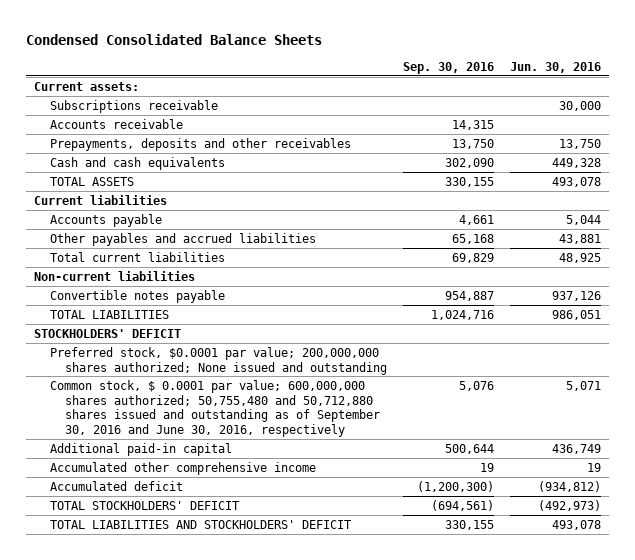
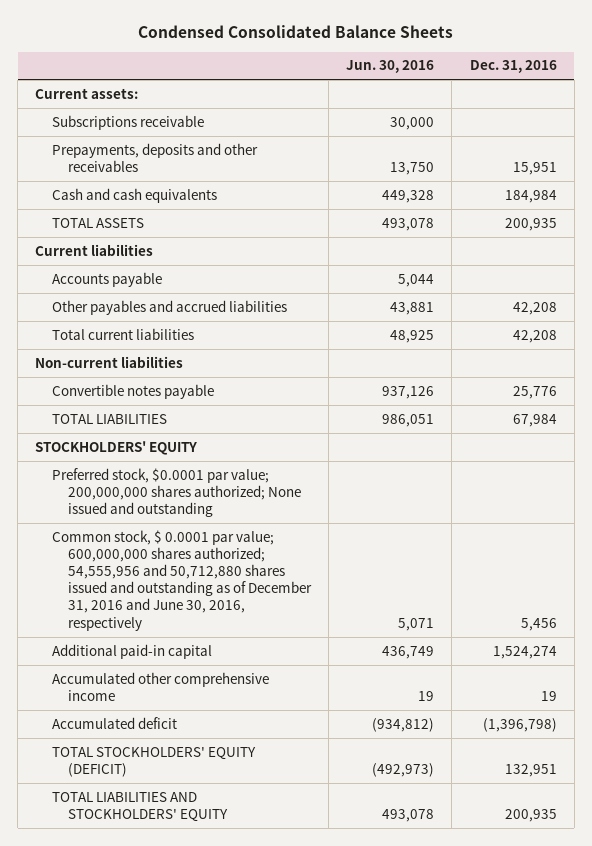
[403,61,495,74] Sep. 30, 2016 -> none
none -> [469,60,557,74] Dec. 31, 2016
[49,118,183,129] Accounts receivable -> none
[33,328,181,338] STOCKHOLDERS' DEFICIT -> [35,440,198,455] STOCKHOLDERS' EQUITY
[49,379,381,438] Common stock, $ 0.0001 par value; 600,000,000 shares authorized; 50,755,480 and 50,712,880 shares issued and outstanding as of September 30, 2016 and June 30, 2016, respectively -> [51,529,312,631] Common stock, $ 0.0001 par value; 600,000,000 shares authorized; 54,555,956 and 50,712,880 shares issued and outstanding as of December 31, 2016 and June 30, 2016, respectively
[49,500,239,510] TOTAL STOCKHOLDERS' DEFICIT -> [51,746,256,777] TOTAL STOCKHOLDERS' EQUITY (DEFICIT)
[49,519,351,529] TOTAL LIABILITIES AND STOCKHOLDERS' DEFICIT -> [51,791,228,822] TOTAL LIABILITIES AND STOCKHOLDERS' EQUITY

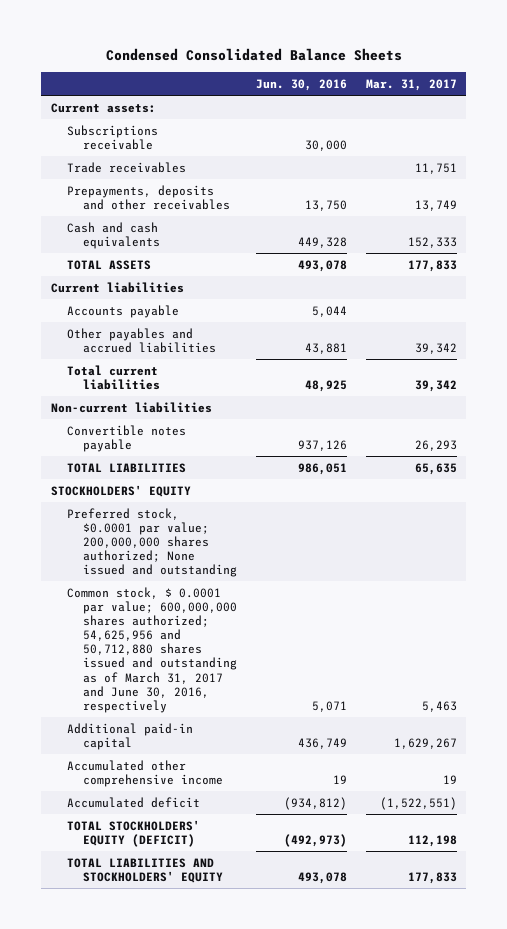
[469,60,557,74] Dec. 31, 2016 -> none
none -> [365,79,457,92] Mar. 31, 2017
none -> [66,161,186,173] Trade receivables
[51,529,312,631] Common stock, $ 0.0001 par value; 600,000,000 shares authorized; 54,555,956 and 50,712,880 shares issued and outstanding as of December 31, 2016 and June 30, 2016, respectively -> [66,586,238,714] Common stock, $ 0.0001 par value; 600,000,000 shares authorized; 54,625,956 and 50,712,880 shares issued and outstanding as of March 31, 2017 and June 30, 2016, respectively

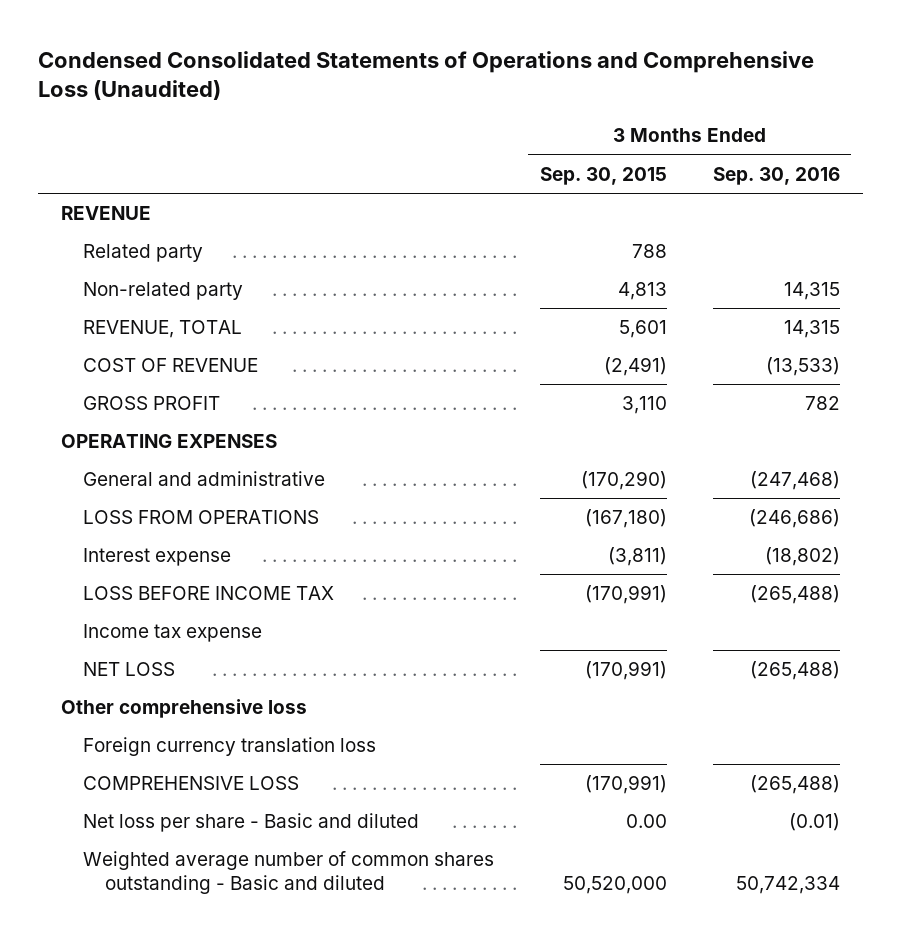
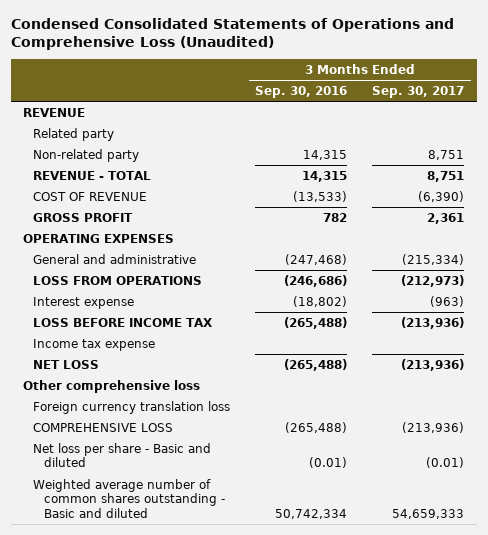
[539,166,667,185] Sep. 30, 2015 -> none
none -> [372,86,465,99] Sep. 30, 2017
[82,320,242,339] REVENUE, TOTAL -> [33,170,152,180] REVENUE - TOTAL

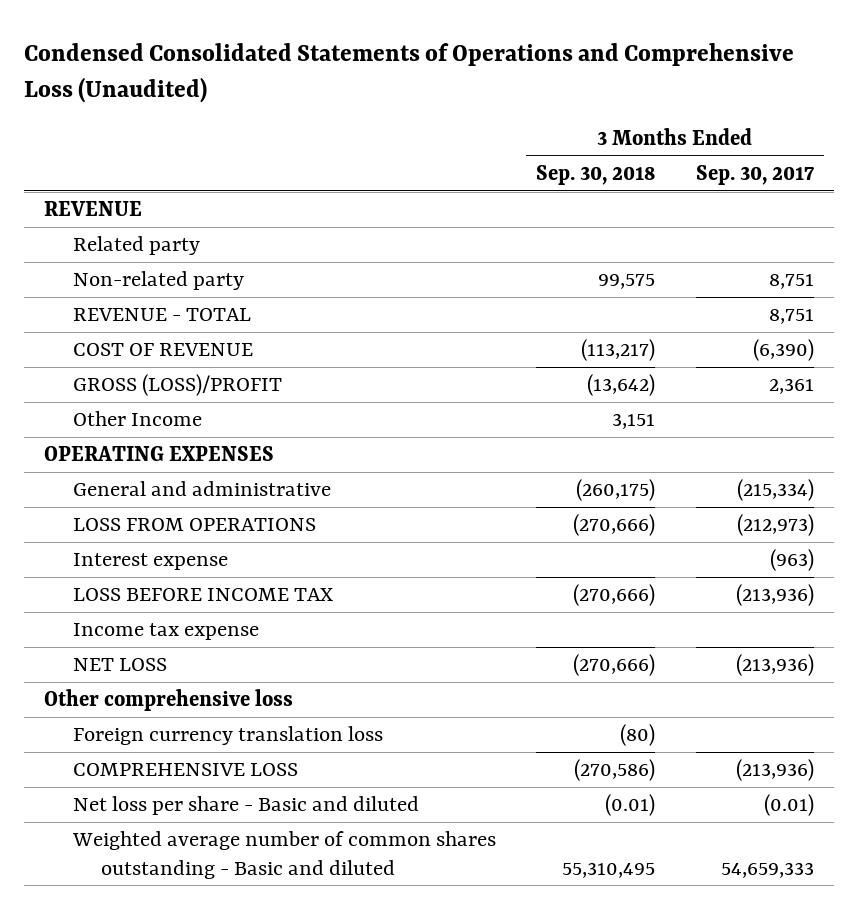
[255,86,348,99] Sep. 30, 2016 -> none
none -> [536,164,656,185] Sep. 30, 2018
[33,212,134,222] GROSS PROFIT -> [72,374,282,397] GROSS (LOSS)/PROFIT
none -> [72,411,202,427] Other Income

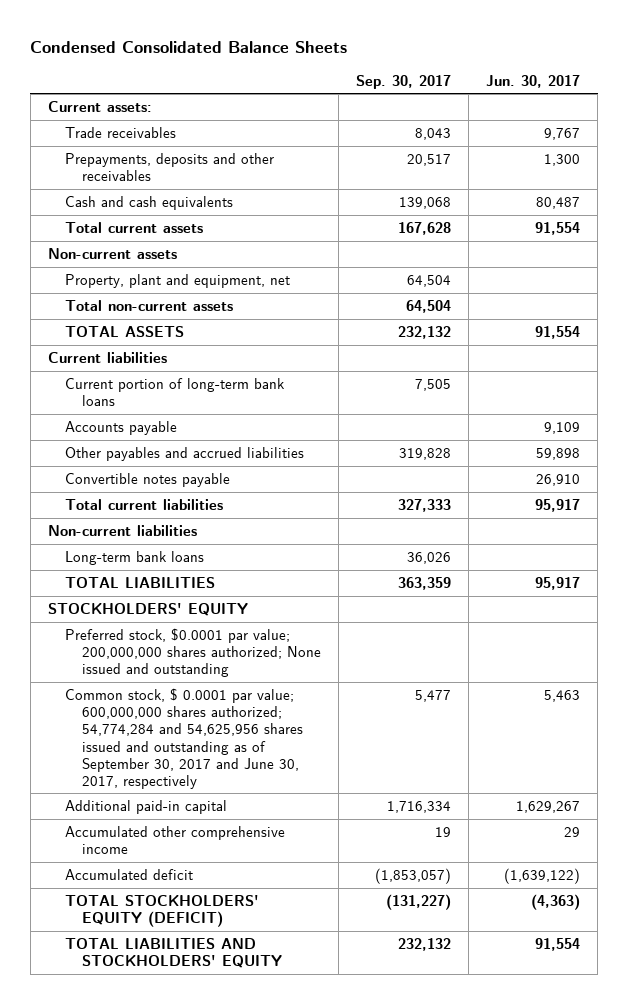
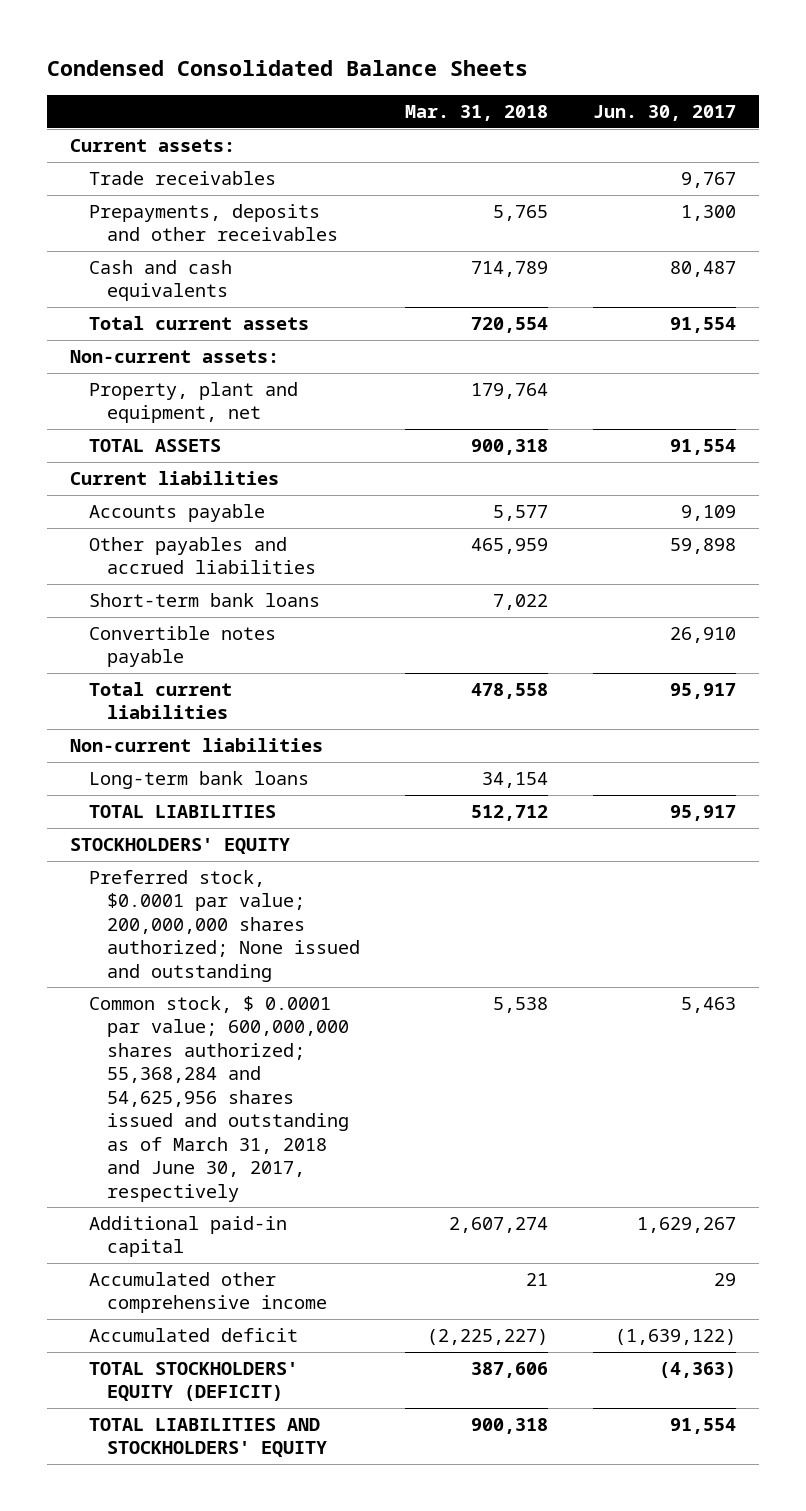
[355,74,451,89] Sep. 30, 2017 -> none
none -> [405,105,549,122] Mar. 31, 2018
[47,247,177,259] Non-current assets -> [69,350,279,364] Non-current assets:
[64,299,233,311] Total non-current assets -> none
[64,377,285,407] Current portion of long-term bank loans -> none
none -> [88,593,320,608] Short-term bank loans
[64,687,303,789] Common stock, $ 0.0001 par value; 600,000,000 shares authorized; 54,774,284 and 54,625,956 shares issued and outstanding as of September 30, 2017 and June 30, 2017, respectively -> [88,996,350,1202] Common stock, $ 0.0001 par value; 600,000,000 shares authorized; 55,368,284 and 54,625,956 shares issued and outstanding as of March 31, 2018 and June 30, 2017, respectively

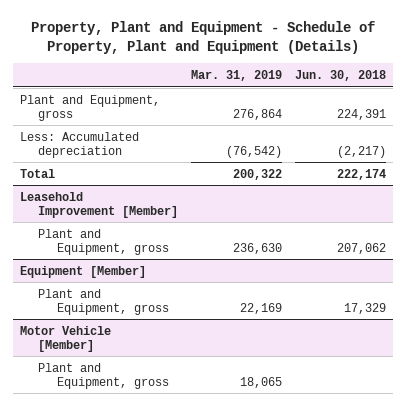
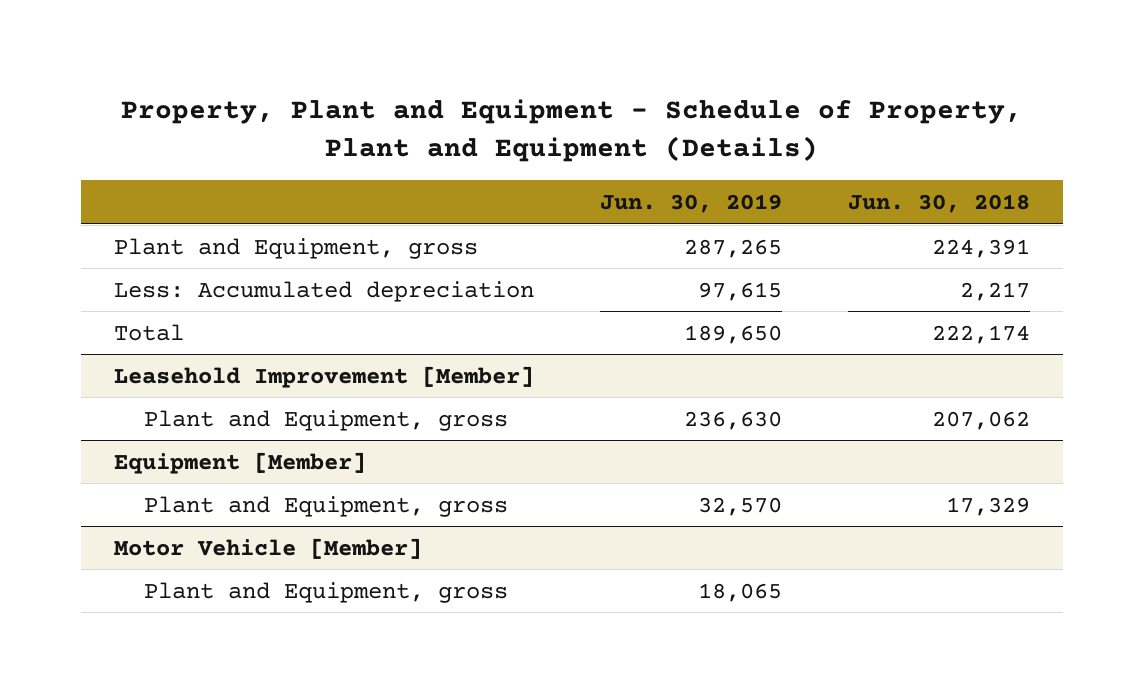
[191,69,283,81] Mar. 31, 2019 -> none
none -> [599,193,782,213] Jun. 30, 2019
[337,145,387,158] (2,217) -> [960,281,1031,301] 2,217

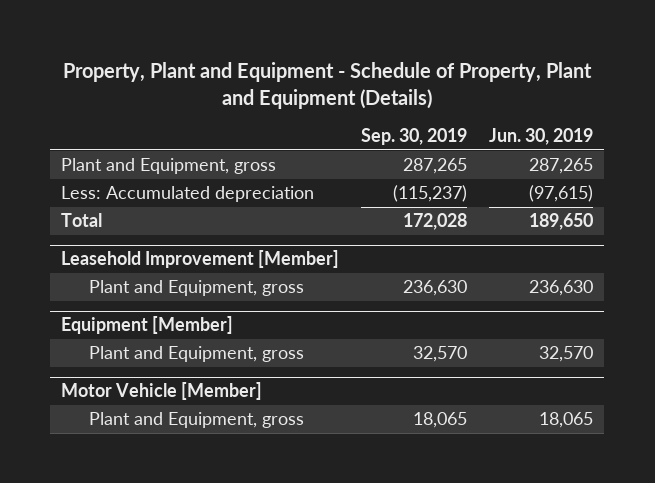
[848,193,1031,213] Jun. 30, 2018 -> none
none -> [361,128,468,146] Sep. 30, 2019
[697,281,782,301] 97,615 -> [529,185,594,203] (97,615)

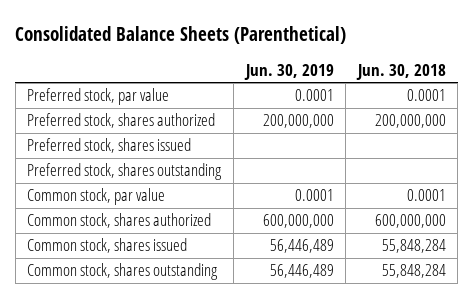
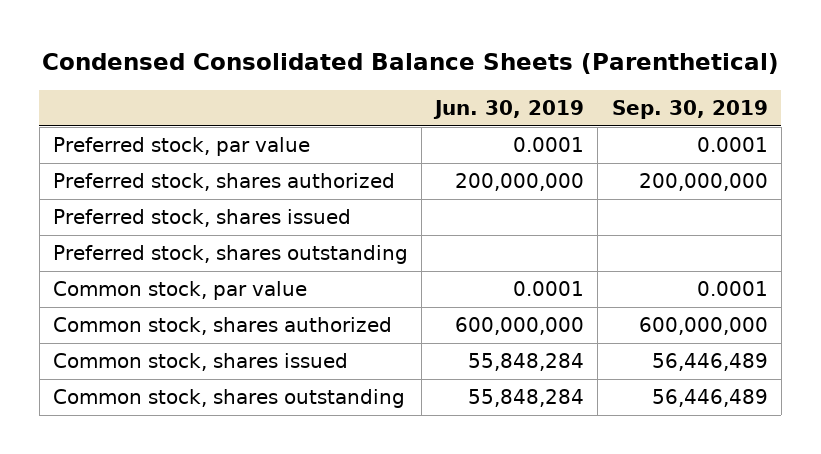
[15,26,347,45] Consolidated Balance Sheets (Parenthetical) -> [42,52,780,74] Condensed Consolidated Balance Sheets (Parenthetical)
[355,63,446,80] Jun. 30, 2018 -> none
none -> [611,100,768,120] Sep. 30, 2019
[269,239,334,254] 56,446,489 -> [468,353,585,372] 55,848,284
[269,264,334,279] 56,446,489 -> [468,389,585,408] 55,848,284

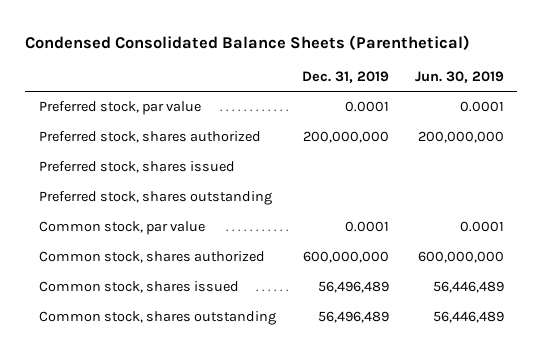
[611,100,768,120] Sep. 30, 2019 -> none
none -> [301,71,389,84] Dec. 31, 2019
[468,353,585,372] 55,848,284 -> [433,281,505,294] 56,446,489
[468,389,585,408] 55,848,284 -> [433,311,505,324] 56,446,489

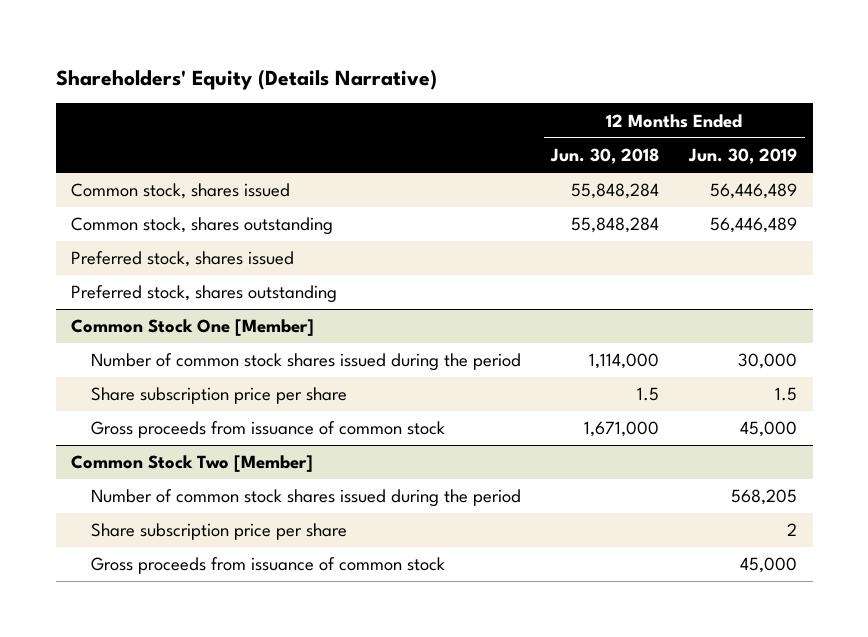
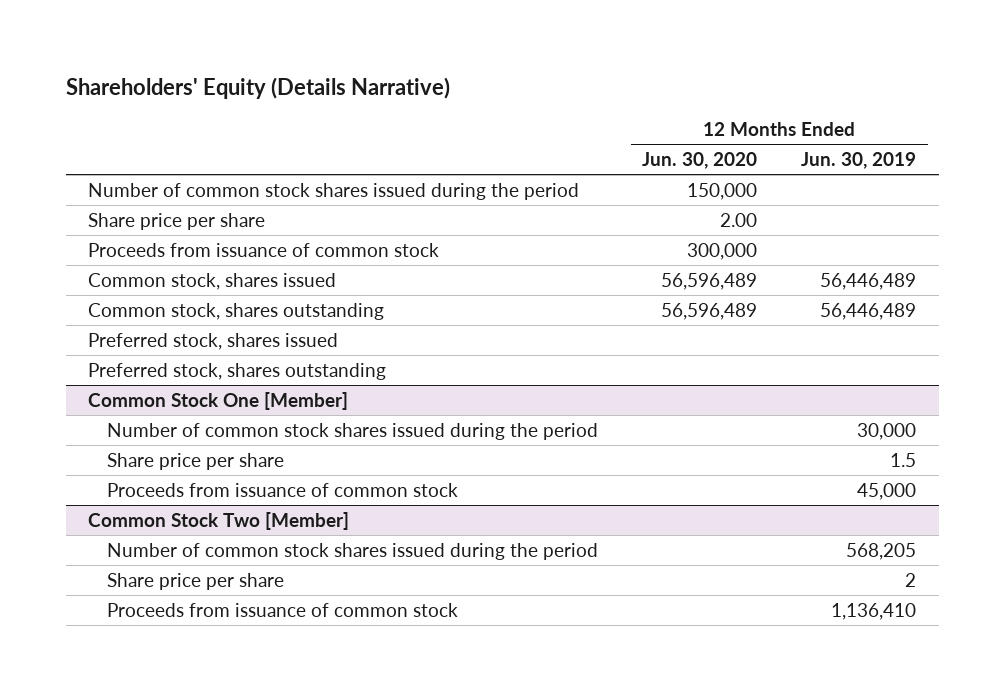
[550,148,660,165] Jun. 30, 2018 -> none
none -> [642,152,758,170] Jun. 30, 2020
none -> [87,182,579,200] Number of common stock shares issued during the period
none -> [87,212,265,230] Share price per share
none -> [87,242,439,257] Proceeds from issuance of common stock
[90,387,347,405] Share subscription price per share -> [106,452,284,470] Share price per share
[90,421,445,439] Gross proceeds from issuance of common stock -> [106,482,458,497] Proceeds from issuance of common stock
[90,523,347,541] Share subscription price per share -> [106,572,284,590] Share price per share
[90,557,445,575] Gross proceeds from issuance of common stock -> [106,602,458,617] Proceeds from issuance of common stock
[740,557,798,574] 45,000 -> [831,602,917,620] 1,136,410

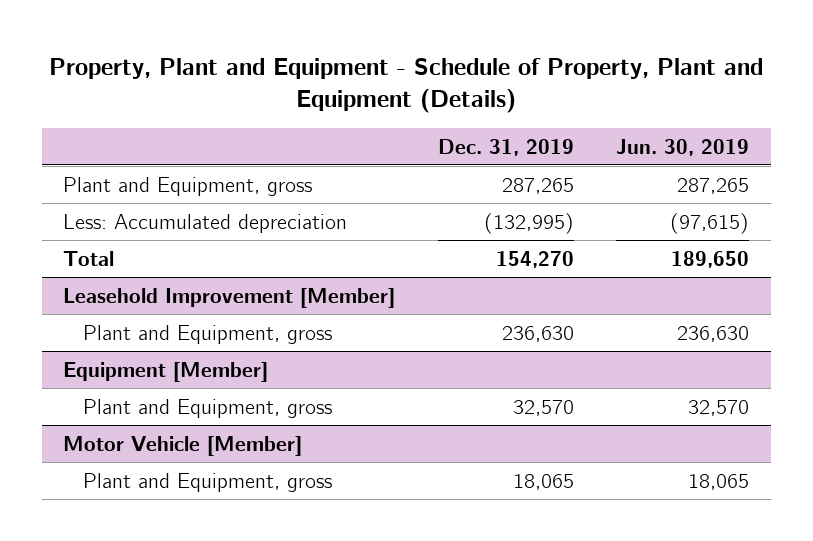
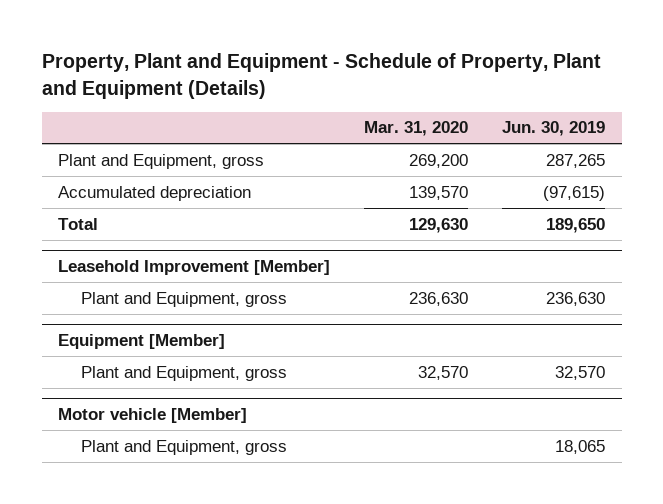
[437,138,574,156] Dec. 31, 2019 -> none
none -> [364,121,469,137] Mar. 31, 2020
[63,213,348,233] Less: Accumulated depreciation -> [58,185,252,201] Accumulated depreciation
[63,435,303,456] Motor Vehicle [Member] -> [58,407,248,423] Motor vehicle [Member]

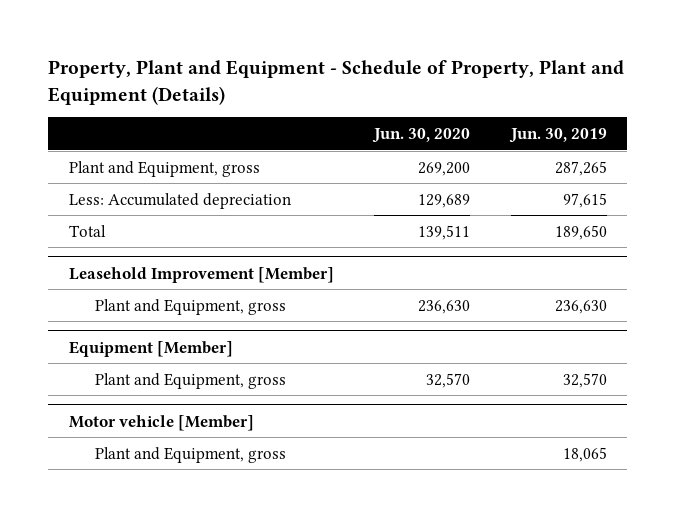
[364,121,469,137] Mar. 31, 2020 -> none
none -> [372,128,471,144] Jun. 30, 2020
[58,185,252,201] Accumulated depreciation -> [68,192,291,209] Less: Accumulated depreciation
[542,185,605,201] (97,615) -> [563,192,608,208] 97,615

